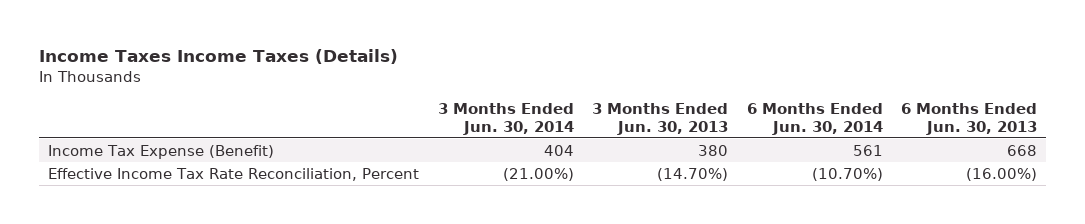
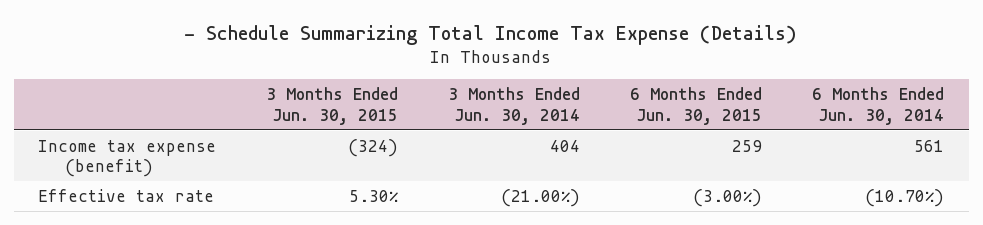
[38,49,398,65] Income Taxes Income Taxes (Details) -> [184,24,798,45] - Schedule Summarizing Total Income Tax Expense (Details)
[592,102,729,135] 3 Months Ended Jun. 30, 2013 -> none
[901,102,1038,135] 6 Months Ended Jun. 30, 2013 -> none
none -> [266,87,399,125] 3 Months Ended Jun. 30, 2015
none -> [630,87,763,125] 6 Months Ended Jun. 30, 2015
[48,144,275,159] Income Tax Expense (Benefit) -> [38,139,217,178] Income tax expense (benefit)
[48,167,420,181] Effective Income Tax Rate Reconciliation, Percent -> [38,188,215,202] Effective tax rate

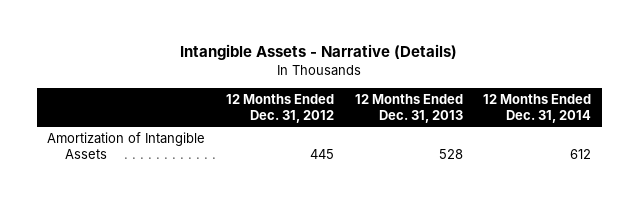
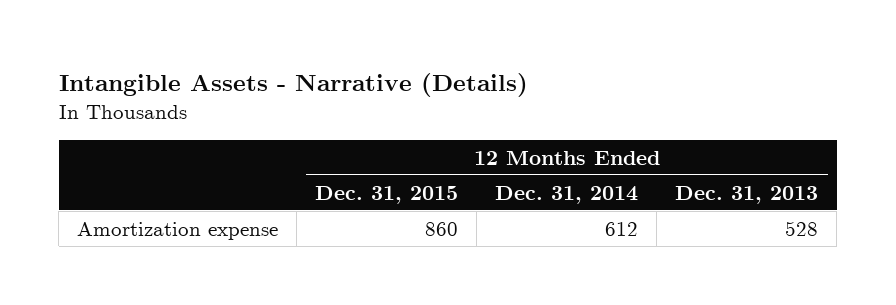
[225,93,334,123] 12 Months Ended Dec. 31, 2012 -> none
none -> [315,185,459,204] Dec. 31, 2015
[47,132,206,160] Amortization of Intangible Assets -> [77,221,279,240] Amortization expense

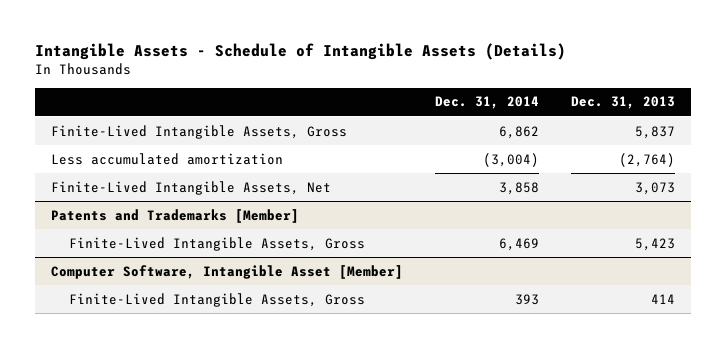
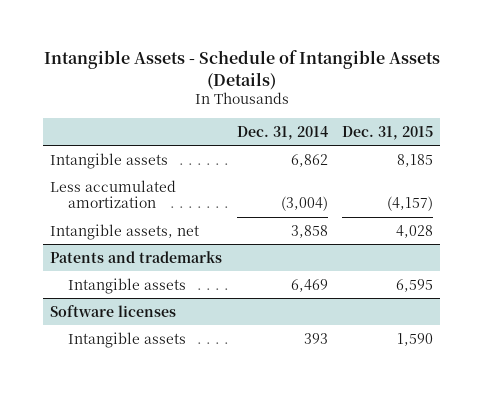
[570,96,675,110] Dec. 31, 2013 -> none
none -> [341,125,433,140] Dec. 31, 2015
[50,124,347,139] Finite-Lived Intangible Assets, Gross -> [50,152,169,169] Intangible assets
[50,180,331,195] Finite-Lived Intangible Assets, Net -> [50,223,200,240] Intangible assets, net
[50,208,299,223] Patents and Trademarks [Member] -> [50,250,223,263] Patents and trademarks
[69,236,366,251] Finite-Lived Intangible Assets, Gross -> [68,277,187,294] Intangible assets
[50,264,403,279] Computer Software, Intangible Asset [Member] -> [50,304,177,317] Software licenses
[69,292,366,307] Finite-Lived Intangible Assets, Gross -> [68,331,187,348] Intangible assets

